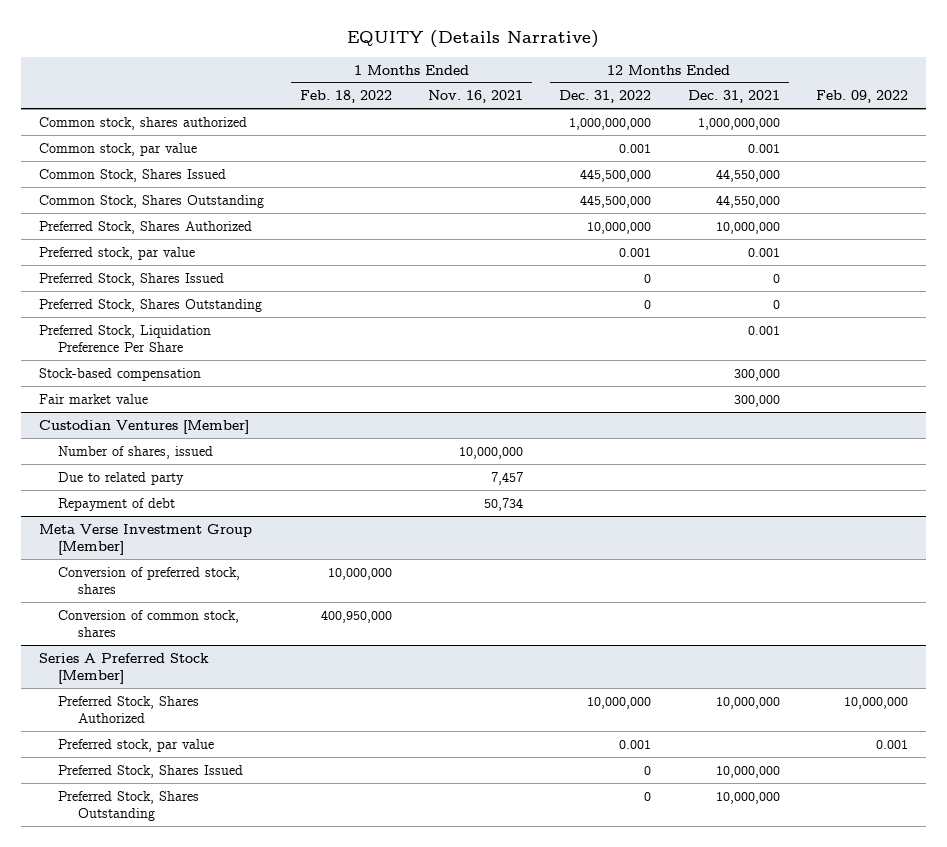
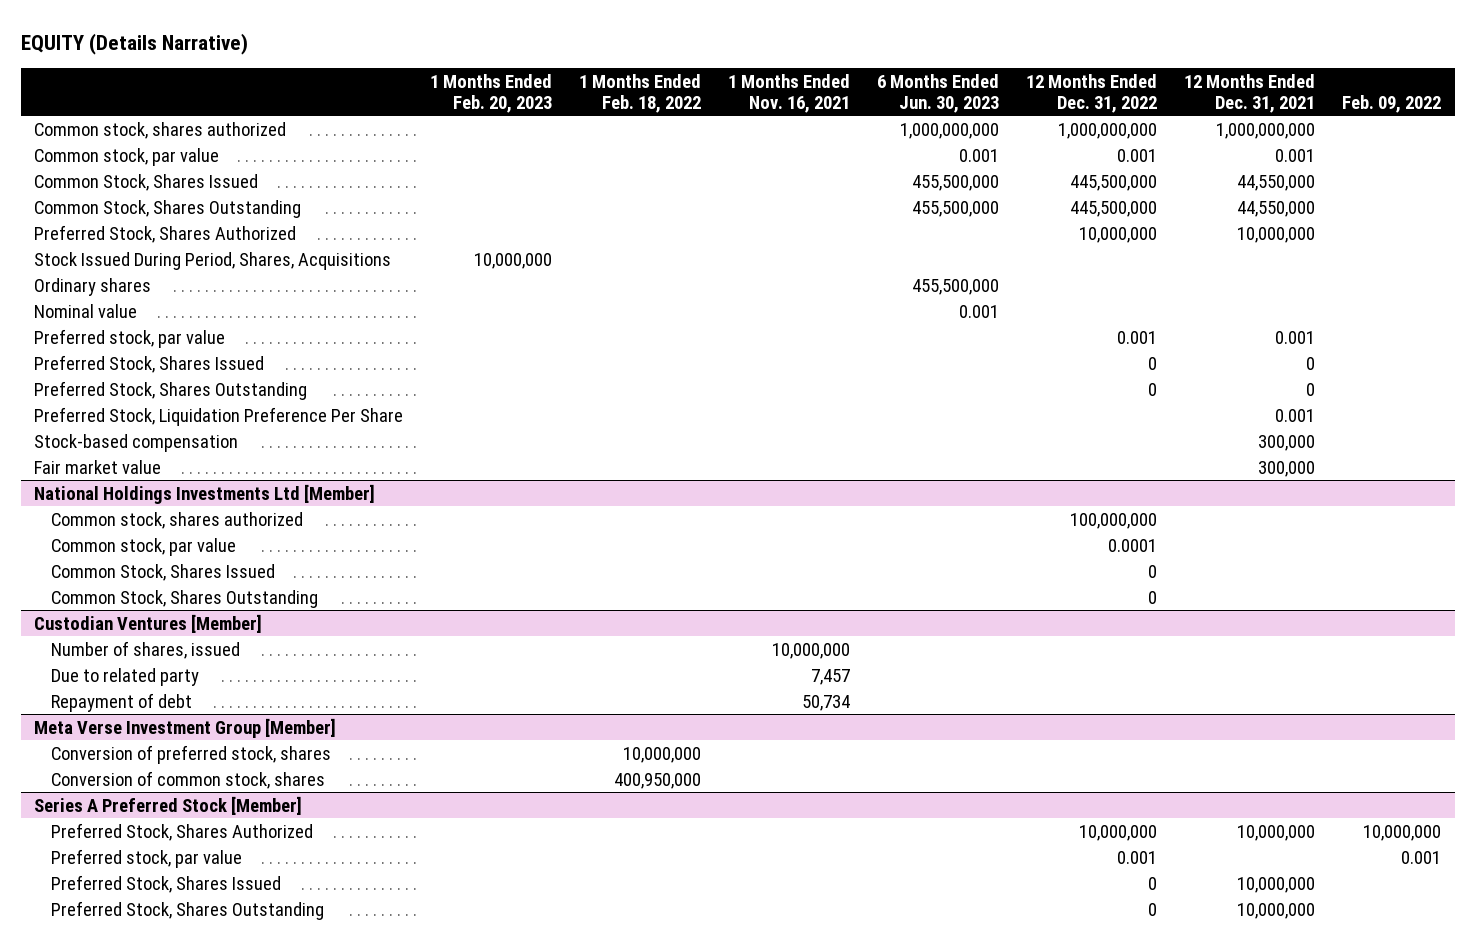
none -> [430,73,553,113] 1 Months Ended Feb. 20, 2023
none -> [877,73,1000,113] 6 Months Ended Jun. 30, 2023
none -> [34,251,392,270] Stock Issued During Period, Shares, Acquisitions
none -> [34,277,152,296] Ordinary shares
none -> [34,303,138,318] Nominal value
none -> [34,483,376,504] National Holdings Investments Ltd [Member]
none -> [50,511,303,529] Common stock, shares authorized
none -> [50,537,236,556] Common stock, par value
none -> [50,563,275,581] Common Stock, Shares Issued
none -> [50,589,318,608] Common Stock, Shares Outstanding

